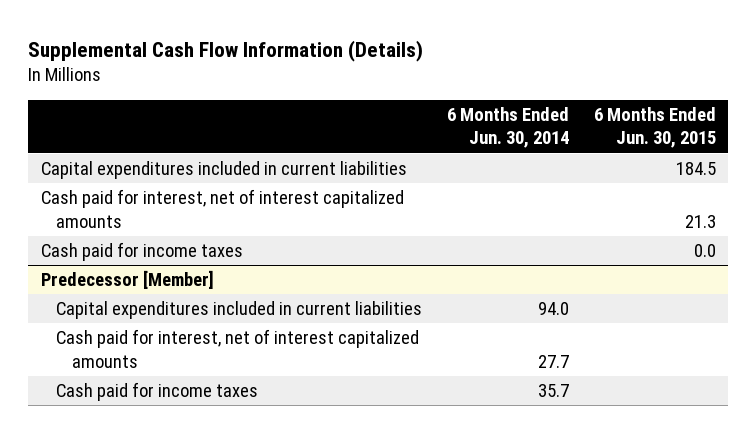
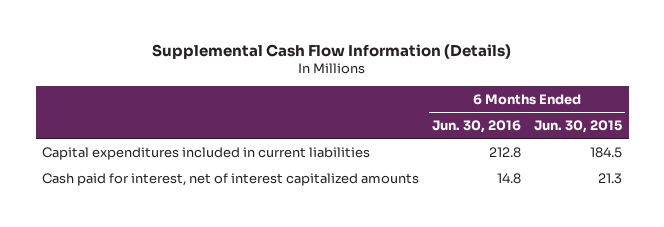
[447,106,570,149] 6 Months Ended Jun. 30, 2014 -> none
none -> [432,120,522,134] Jun. 30, 2016
[40,242,243,262] Cash paid for income taxes -> none
[40,270,214,290] Predecessor [Member] -> none
[56,301,423,320] Capital expenditures included in current liabilities -> none
[56,329,420,368] Cash paid for interest, net of interest capitalized amounts -> none
[56,382,259,402] Cash paid for income taxes -> none

